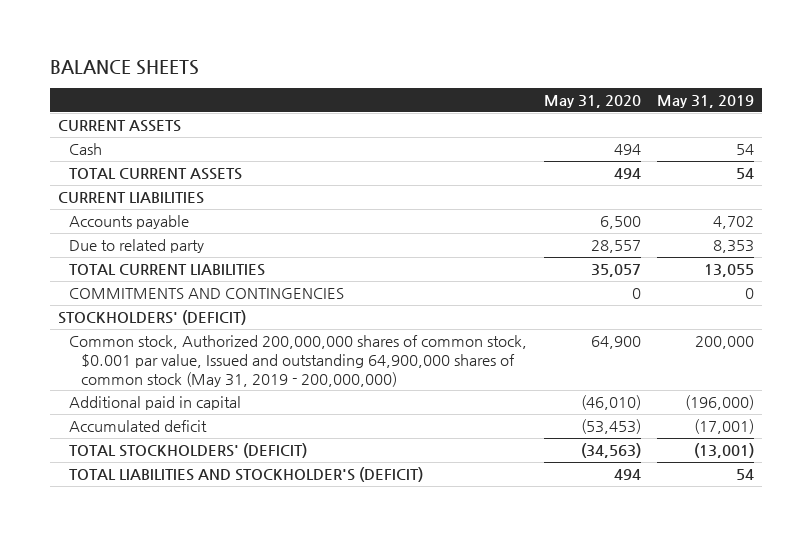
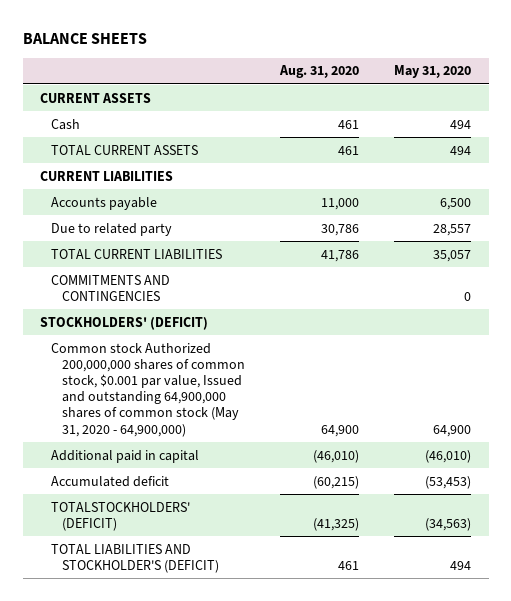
[657,95,755,109] May 31, 2019 -> none
none -> [278,65,359,79] Aug. 31, 2020
[69,335,528,387] Common stock, Authorized 200,000,000 shares of common stock, $0.001 par value, Issued and outstanding 64,900,000 shares of common stock (May 31, 2019 - 200,000,000) -> [50,342,245,437] Common stock Authorized 200,000,000 shares of common stock, $0.001 par value, Issued and outstanding 64,900,000 shares of common stock (May 31, 2020 - 64,900,000)
[69,443,308,459] TOTAL STOCKHOLDERS' (DEFICIT) -> [50,501,190,531] TOTALSTOCKHOLDERS' (DEFICIT)

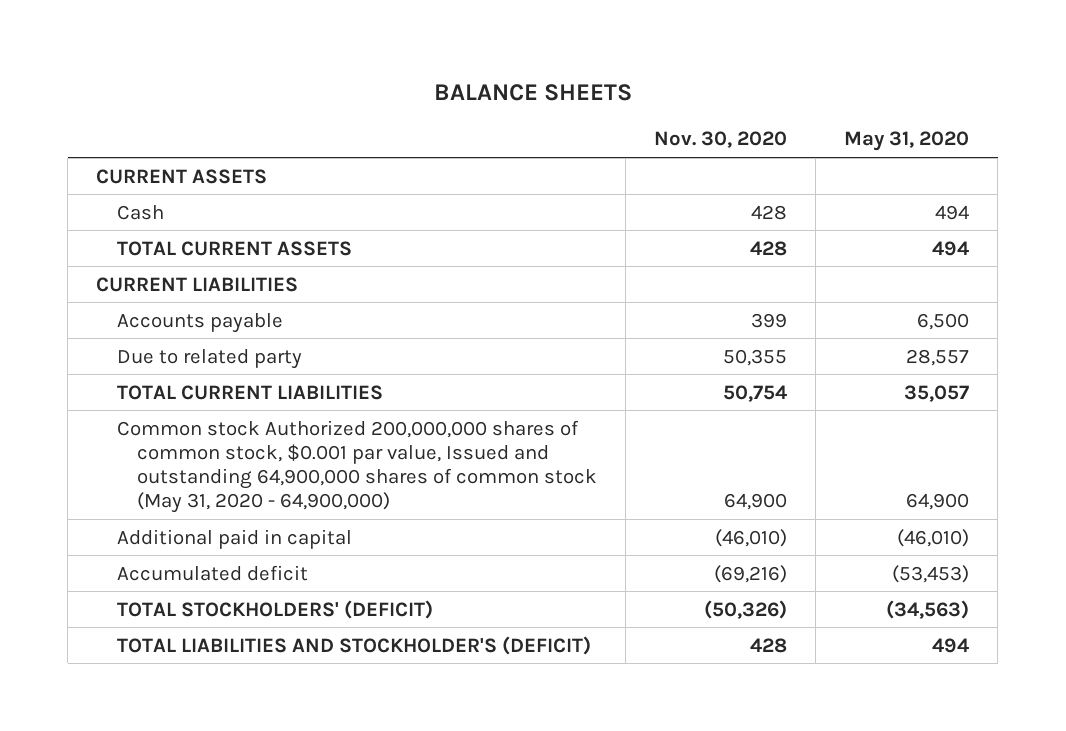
[278,65,359,79] Aug. 31, 2020 -> none
none -> [653,131,787,149] Nov. 30, 2020
[50,274,170,301] COMMITMENTS AND CONTINGENCIES -> none
[40,316,209,330] STOCKHOLDERS' (DEFICIT) -> none
[50,501,190,531] TOTALSTOCKHOLDERS' (DEFICIT) -> [116,599,433,619] TOTAL STOCKHOLDERS' (DEFICIT)

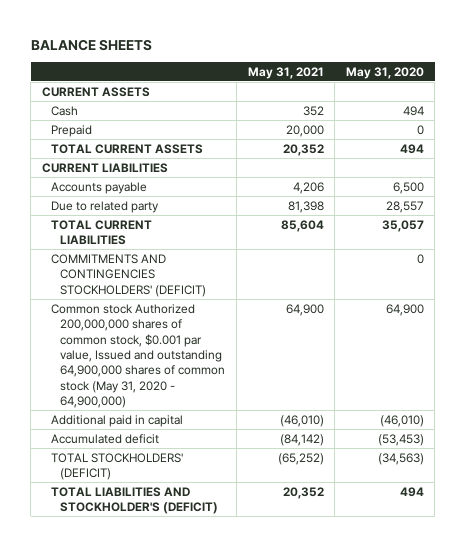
[653,131,787,149] Nov. 30, 2020 -> none
none -> [247,66,324,79] May 31, 2021
none -> [51,124,93,137] Prepaid
none -> [51,253,207,297] COMMITMENTS AND CONTINGENCIES STOCKHOLDERS' (DEFICIT)

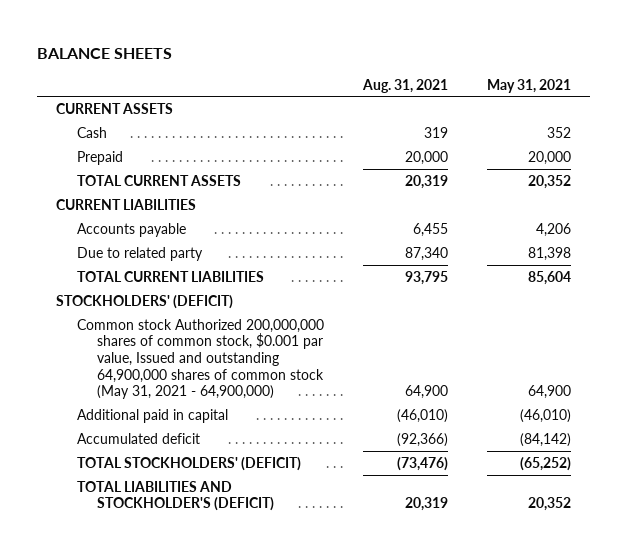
[345,66,424,79] May 31, 2020 -> none
none -> [361,78,448,93] Aug. 31, 2021
[51,253,207,297] COMMITMENTS AND CONTINGENCIES STOCKHOLDERS' (DEFICIT) -> none
none -> [56,294,234,309] STOCKHOLDERS' (DEFICIT)
[51,303,226,409] Common stock Authorized 200,000,000 shares of common stock, $0.001 par value, Issued and outstanding 64,900,000 shares of common stock (May 31, 2020 - 64,900,000) -> [76,318,325,400] Common stock Authorized 200,000,000 shares of common stock, $0.001 par value, Issued and outstanding 64,900,000 shares of common stock (May 31, 2021 - 64,900,000)

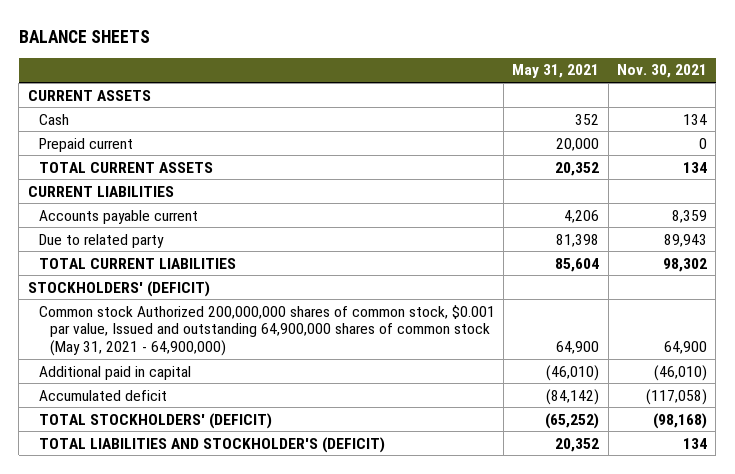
[361,78,448,93] Aug. 31, 2021 -> none
none -> [616,64,707,79] Nov. 30, 2021
[76,150,123,165] Prepaid -> [38,137,133,152] Prepaid current
[76,222,186,237] Accounts payable -> [38,209,198,224] Accounts payable current

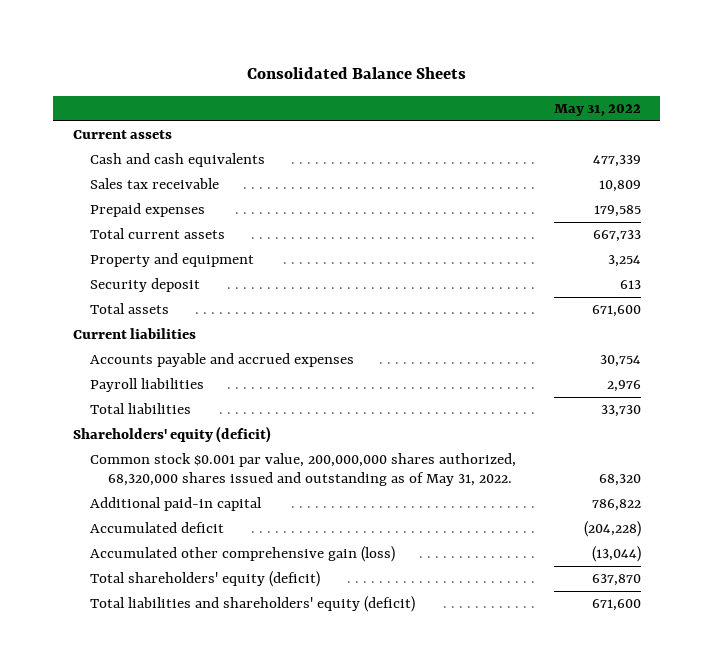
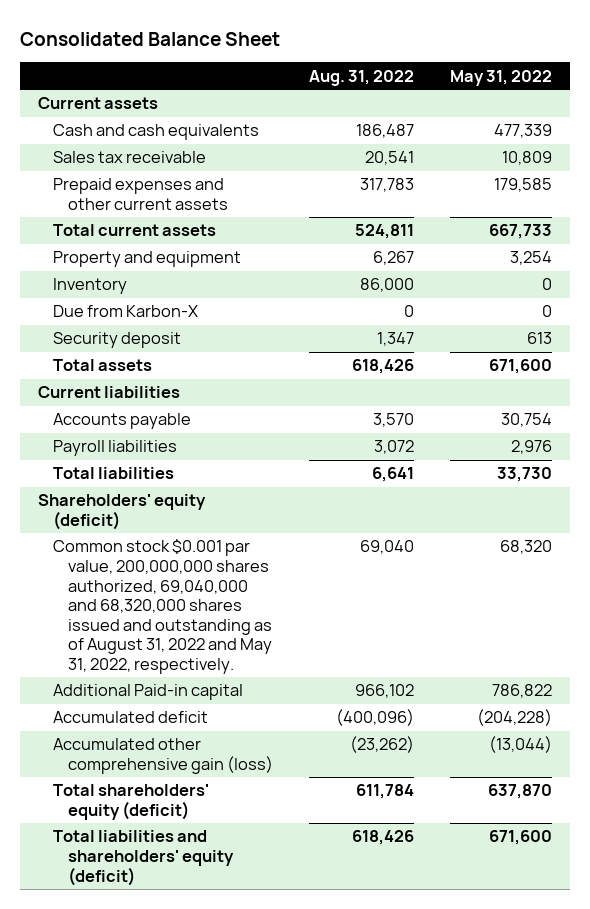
[246,67,466,80] Consolidated Balance Sheets -> [20,31,281,46] Consolidated Balance Sheet
none -> [309,69,415,86] Aug. 31, 2022
[90,203,206,218] Prepaid expenses -> [53,178,229,210] Prepaid expenses and other current assets
none -> [53,278,128,295] Inventory
none -> [53,305,199,318] Due from Karbon-X
[90,353,355,368] Accounts payable and accrued expenses -> [53,413,192,430] Accounts payable
[90,453,517,487] Common stock $0.001 par value, 200,000,000 shares authorized, 68,320,000 shares issued and outstanding as of May 31, 2022. -> [53,539,273,674] Common stock $0.001 par value, 200,000,000 shares authorized, 69,040,000 and 68,320,000 shares issued and outstanding as of August 31, 2022 and May 31, 2022, respectively.
[90,497,263,512] Additional paid-in capital -> [53,684,244,701] Additional Paid-in capital

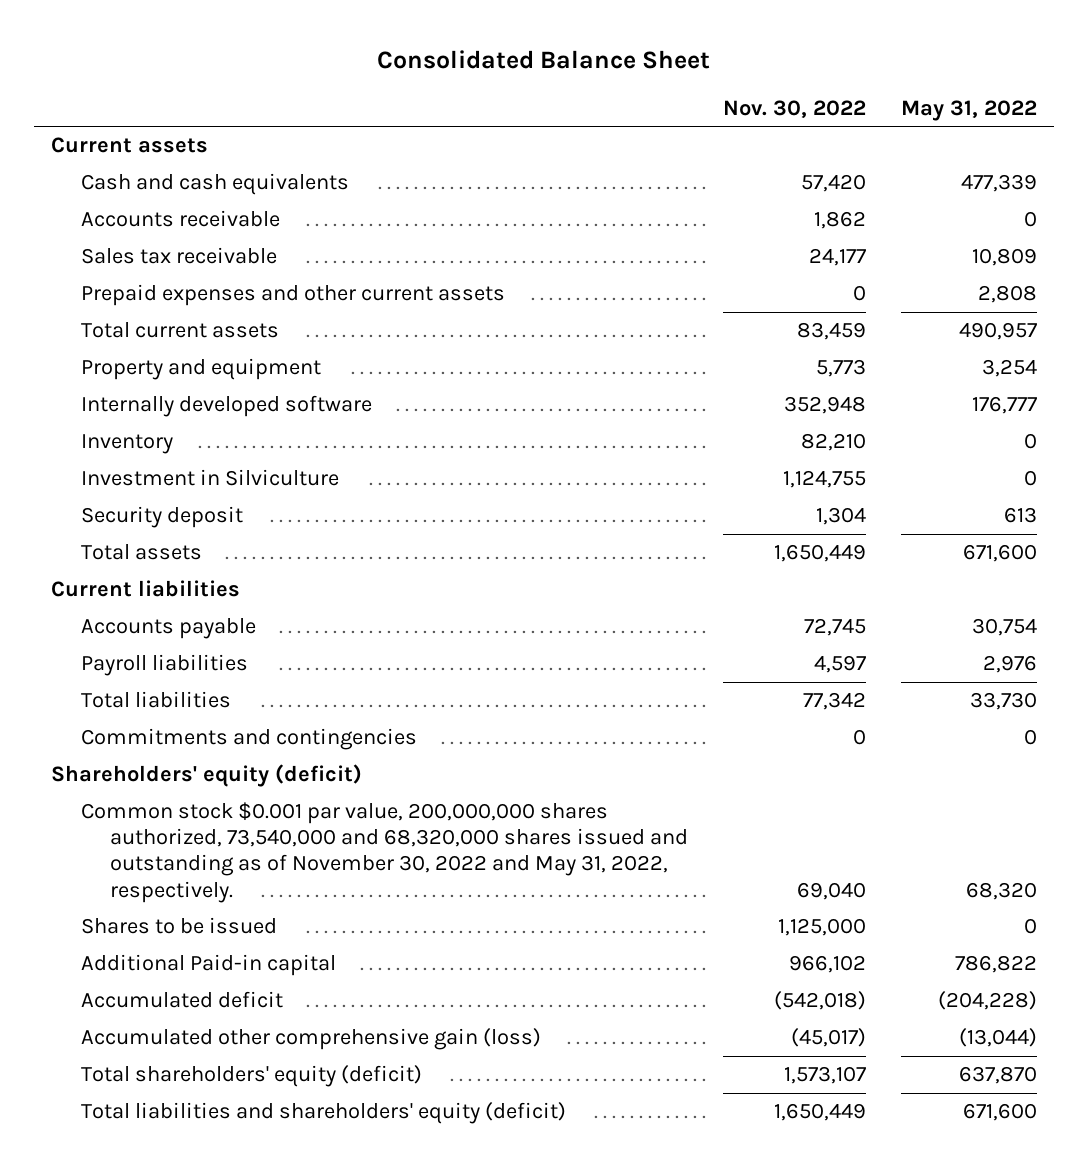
[309,69,415,86] Aug. 31, 2022 -> none
none -> [722,99,866,118] Nov. 30, 2022
none -> [80,210,280,228] Accounts receivable
[494,178,553,193] 179,585 -> [977,285,1037,304] 2,808
[489,224,553,240] 667,733 -> [958,322,1037,341] 490,957
none -> [80,395,372,418] Internally developed software
[53,305,199,318] Due from Karbon-X -> none
none -> [80,469,339,487] Investment in Silviculture
none -> [80,728,417,751] Commitments and contingencies
[53,539,273,674] Common stock $0.001 par value, 200,000,000 shares authorized, 69,040,000 and 68,320,000 shares issued and outstanding as of August 31, 2022 and May 31, 2022, respectively. -> [80,802,689,903] Common stock $0.001 par value, 200,000,000 shares authorized, 73,540,000 and 68,320,000 shares issued and outstanding as of November 30, 2022 and May 31, 2022, respectively.
none -> [80,917,277,935] Shares to be issued

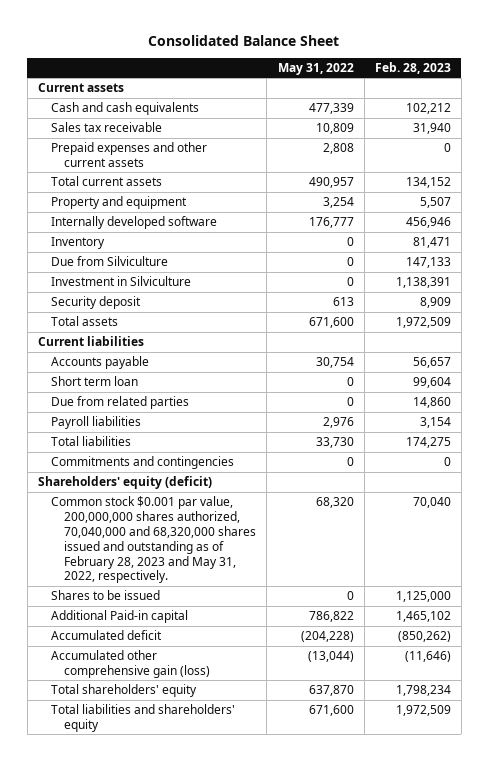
[722,99,866,118] Nov. 30, 2022 -> none
none -> [374,61,451,74] Feb. 28, 2023
[80,210,280,228] Accounts receivable -> none
none -> [51,256,169,267] Due from Silviculture
none -> [51,376,139,387] Short term loan
none -> [51,396,190,410] Due from related parties
[80,802,689,903] Common stock $0.001 par value, 200,000,000 shares authorized, 73,540,000 and 68,320,000 shares issued and outstanding as of November 30, 2022 and May 31, 2022, respectively. -> [51,496,257,584] Common stock $0.001 par value, 200,000,000 shares authorized, 70,040,000 and 68,320,000 shares issued and outstanding as of February 28, 2023 and May 31, 2022, respectively.
[80,1065,422,1088] Total shareholders' equity (deficit) -> [51,684,198,698] Total shareholders' equity
[80,1102,566,1125] Total liabilities and shareholders' equity (deficit) -> [51,704,236,732] Total liabilities and shareholders' equity

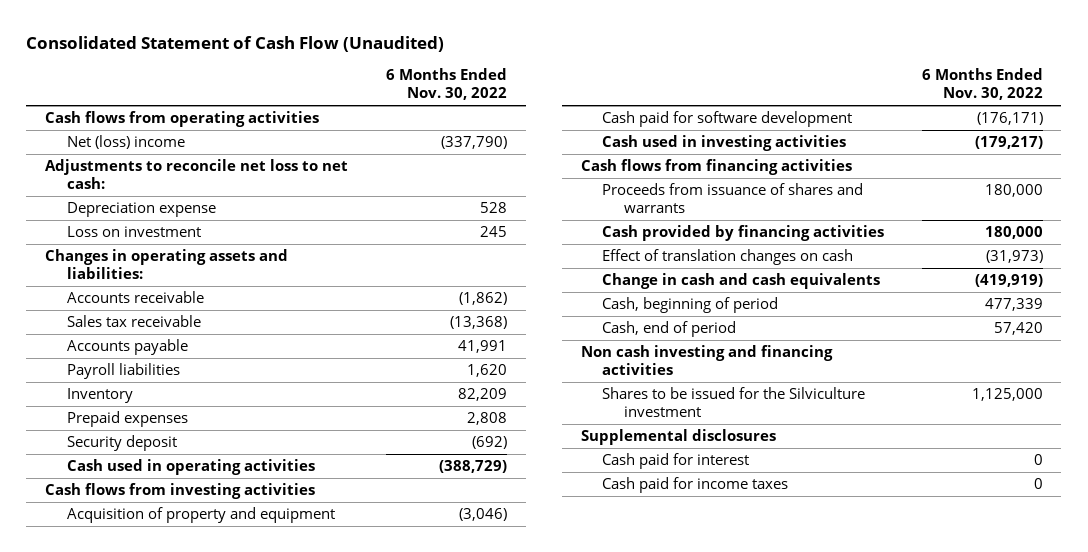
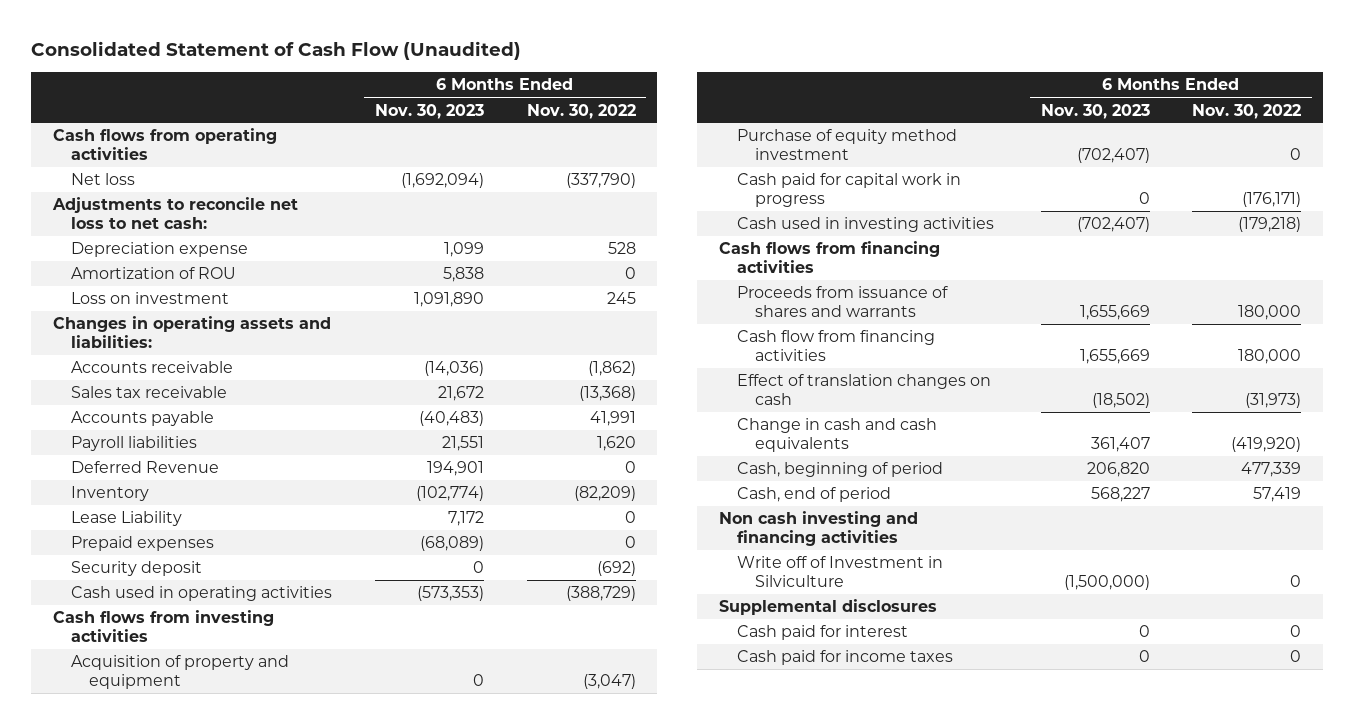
none -> [374,103,484,119] Nov. 30, 2023
[66,134,185,149] Net (loss) income -> [70,173,135,186] Net loss
none -> [70,267,236,280] Amortization of ROU
none -> [70,461,219,474] Deferred Revenue
[458,387,508,401] 82,209 -> [573,486,636,502] (82,209)
none -> [70,511,182,527] Lease Liability
[467,411,508,425] 2,808 -> [624,536,636,549] 0
[459,507,508,521] (3,046) -> [582,674,636,690] (3,047)
none -> [736,129,957,161] Purchase of equity method investment
[602,110,853,127] Cash paid for software development -> [736,173,961,208] Cash paid for capital work in progress
[974,135,1043,149] (179,217) -> [1238,217,1302,233] (179,218)
[602,224,885,241] Cash provided by financing activities -> [736,330,935,362] Cash flow from financing activities
[974,273,1043,287] (419,919) -> [1231,437,1302,453] (419,920)
[993,321,1043,335] 57,420 -> [1253,487,1302,503] 57,419
[602,386,866,418] Shares to be issued for the Silviculture investment -> none
none -> [736,556,943,588] Write off of Investment in Silviculture

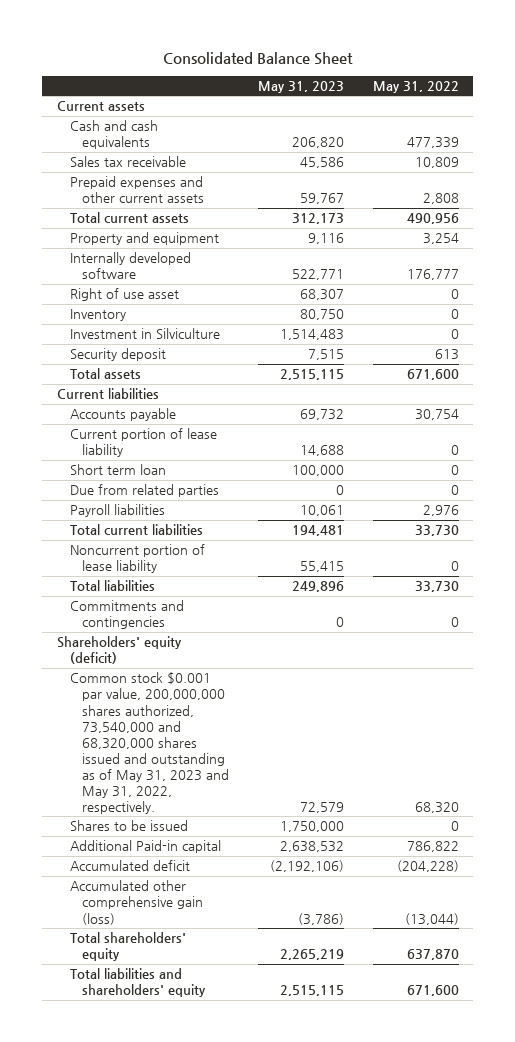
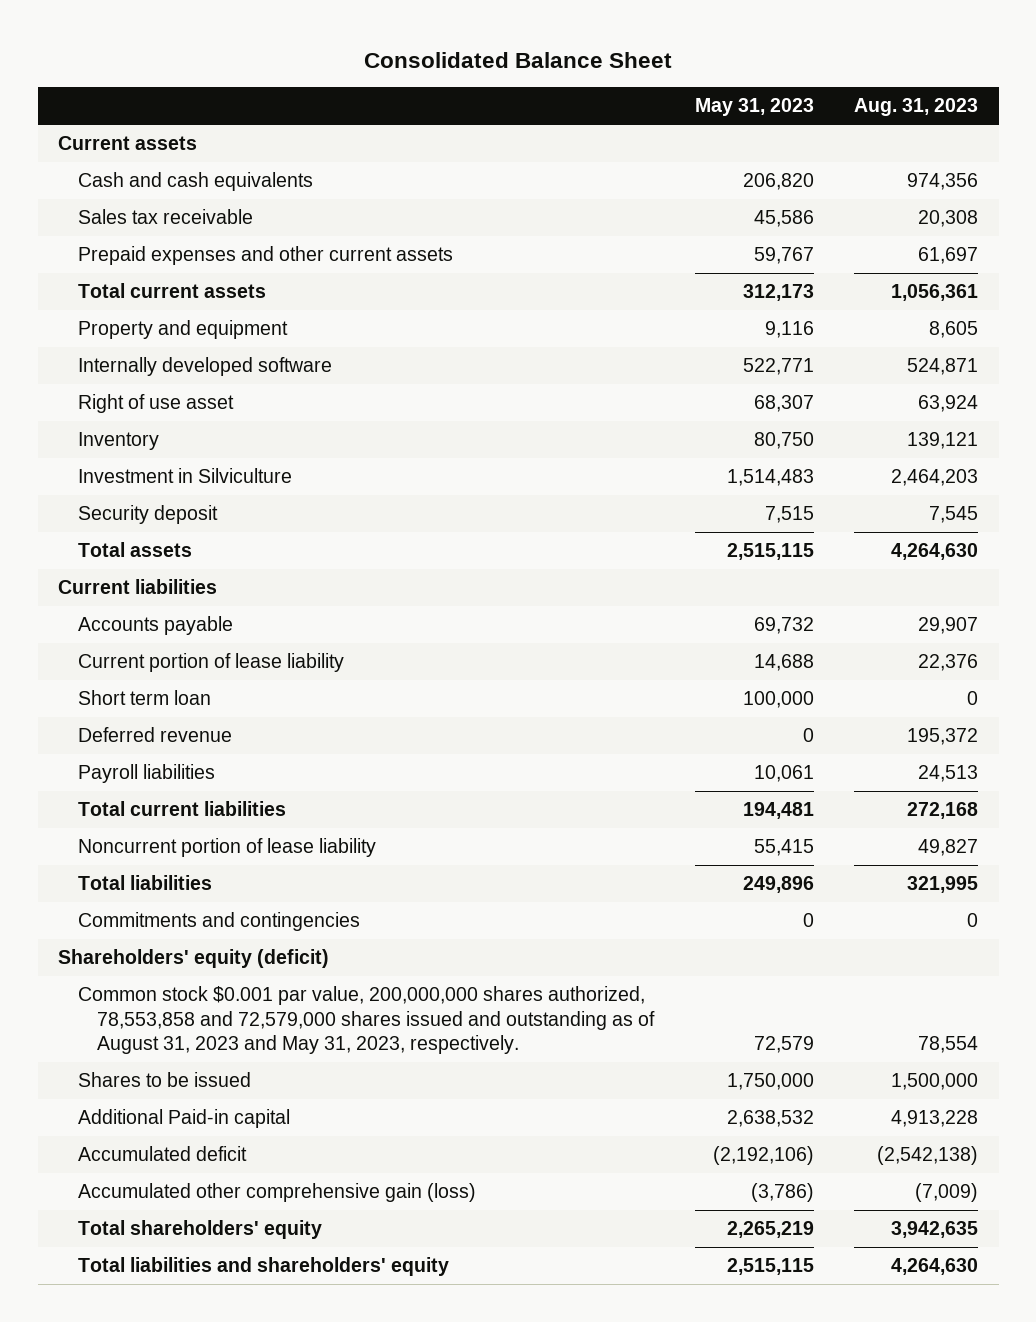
[372,81,459,94] May 31, 2022 -> none
none -> [854,98,979,117] Aug. 31, 2023
[69,484,219,498] Due from related parties -> none
none -> [77,727,232,743] Deferred revenue
[69,672,230,815] Common stock $0.001 par value, 200,000,000 shares authorized, 73,540,000 and 68,320,000 shares issued and outstanding as of May 31, 2023 and May 31, 2022, respectively. -> [77,986,655,1055] Common stock $0.001 par value, 200,000,000 shares authorized, 78,553,858 and 72,579,000 shares issued and outstanding as of August 31, 2023 and May 31, 2023, respectively.

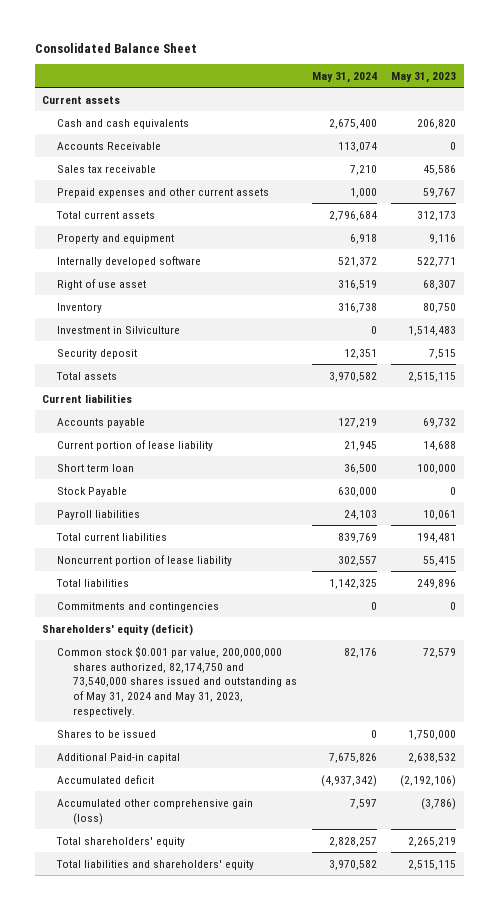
[854,98,979,117] Aug. 31, 2023 -> none
none -> [311,71,377,83] May 31, 2024
none -> [57,141,162,150] Accounts Receivable
[77,727,232,743] Deferred revenue -> none
none -> [57,486,128,497] Stock Payable
[77,986,655,1055] Common stock $0.001 par value, 200,000,000 shares authorized, 78,553,858 and 72,579,000 shares issued and outstanding as of August 31, 2023 and May 31, 2023, respectively. -> [57,645,297,717] Common stock $0.001 par value, 200,000,000 shares authorized, 82,174,750 and 73,540,000 shares issued and outstanding as of May 31, 2024 and May 31, 2023, respectively.

